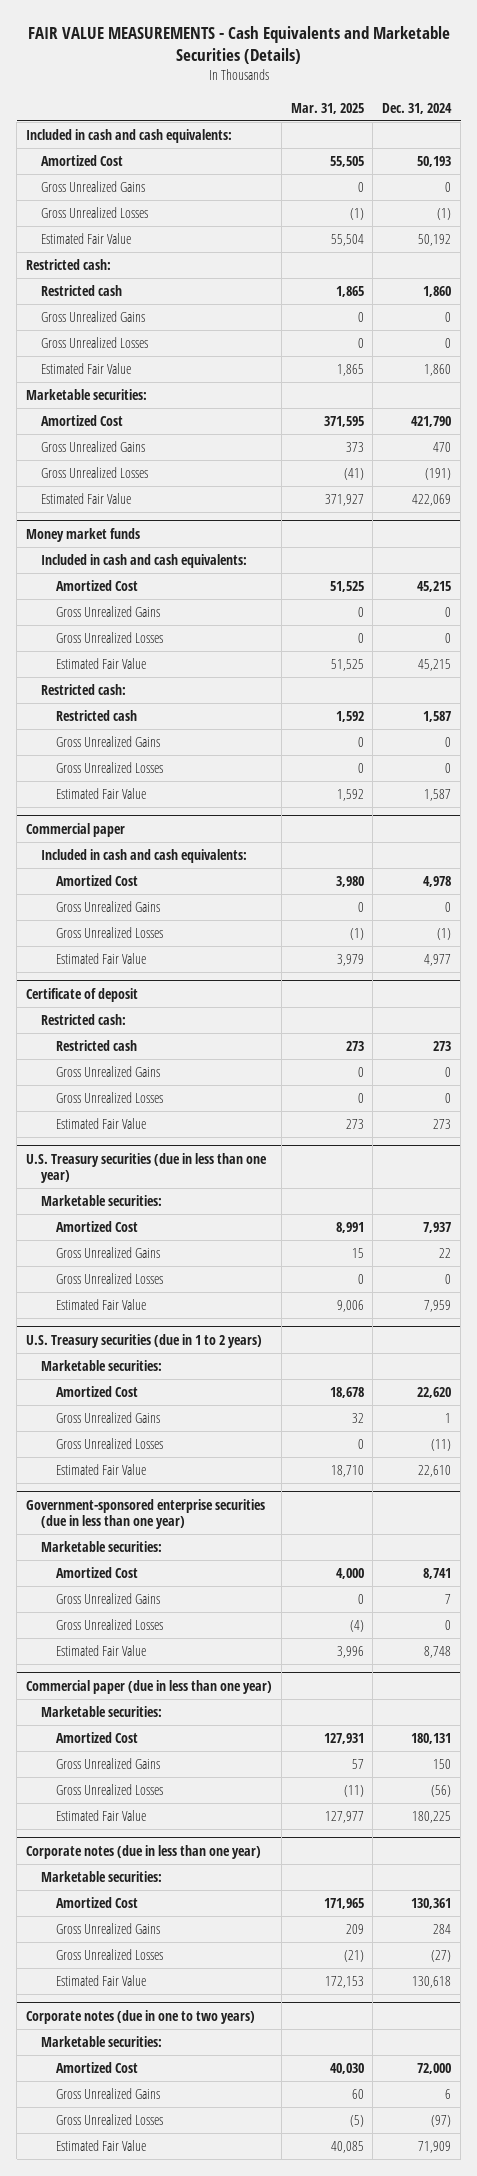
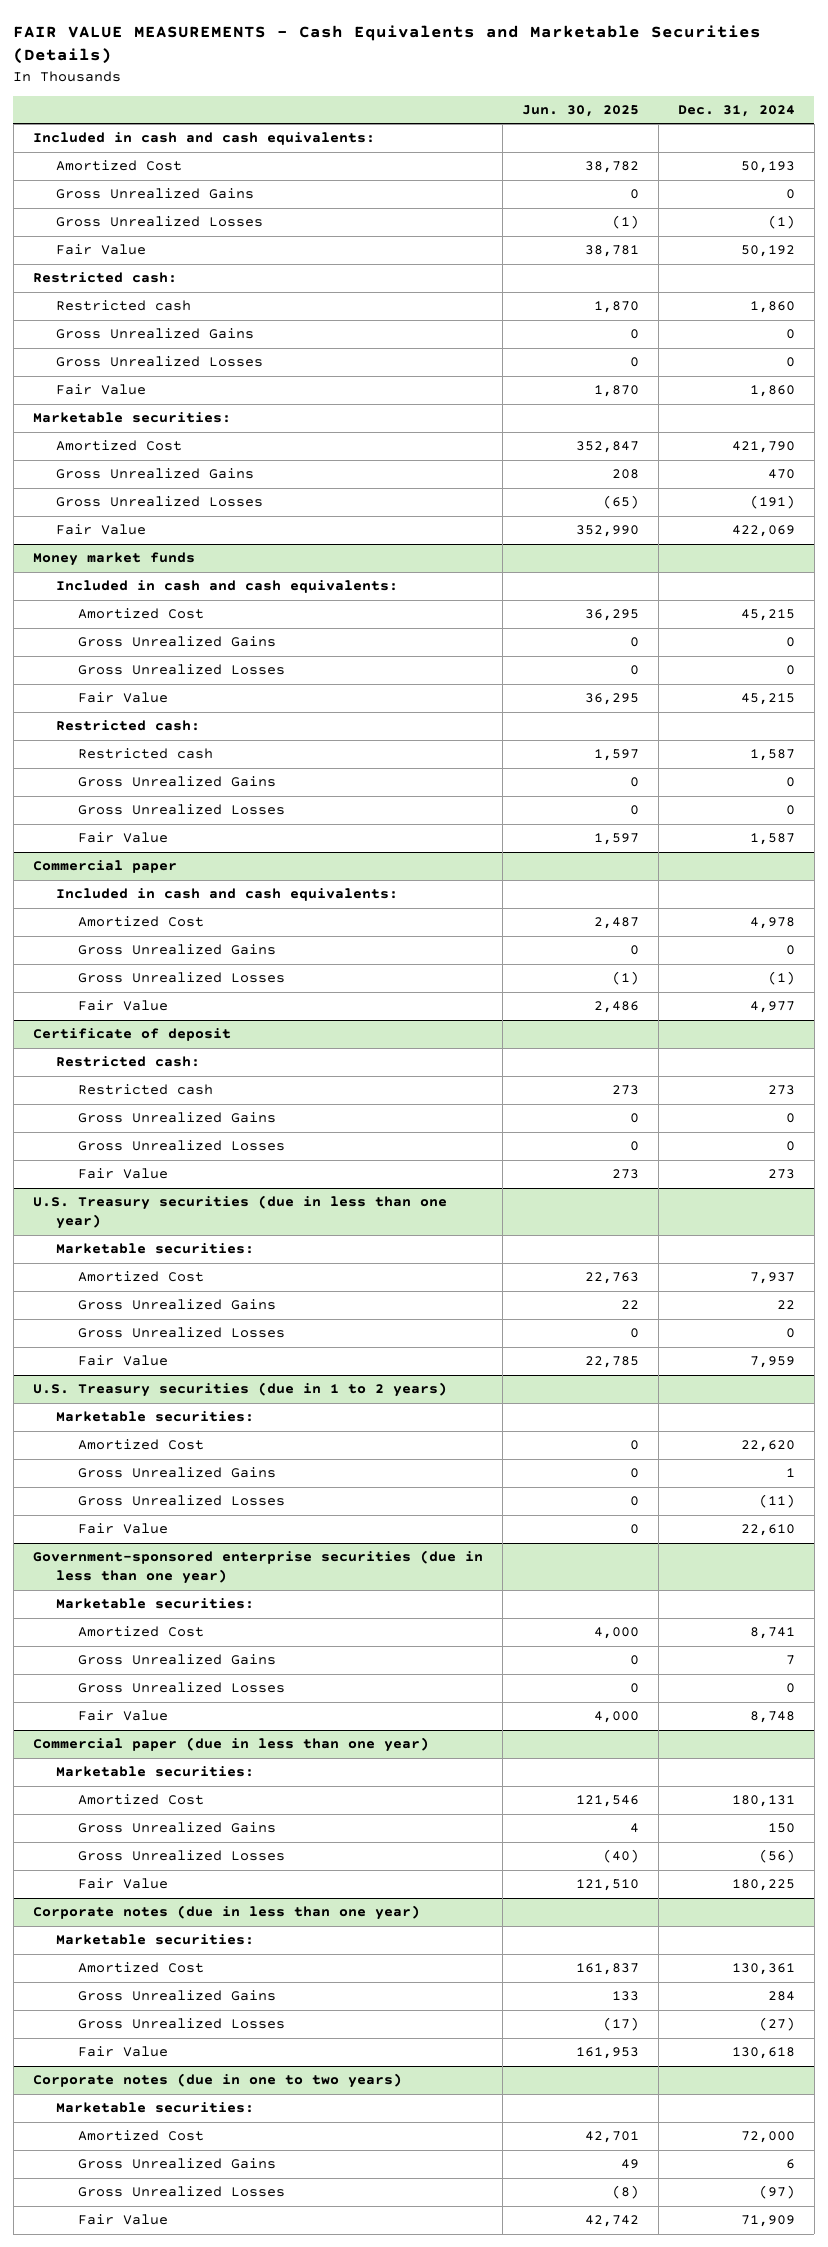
[290,102,364,114] Mar. 31, 2025 -> none
none -> [521,105,639,118] Jun. 30, 2025
[40,233,131,245] Estimated Fair Value -> [55,244,146,256] Fair Value
[40,363,131,375] Estimated Fair Value -> [55,384,146,396] Fair Value
[40,493,131,505] Estimated Fair Value -> [55,524,146,536] Fair Value
[55,658,146,670] Estimated Fair Value -> [78,692,169,704] Fair Value
[55,788,146,800] Estimated Fair Value -> [78,832,169,844] Fair Value
[55,953,146,965] Estimated Fair Value -> [78,1000,169,1012] Fair Value
[55,1118,146,1130] Estimated Fair Value -> [78,1168,169,1180] Fair Value
[55,1299,146,1311] Estimated Fair Value -> [78,1355,169,1367] Fair Value
[55,1464,146,1476] Estimated Fair Value -> [78,1523,169,1535] Fair Value
[55,1645,146,1657] Estimated Fair Value -> [78,1710,169,1722] Fair Value
[55,1810,146,1822] Estimated Fair Value -> [78,1878,169,1890] Fair Value
[55,1975,146,1987] Estimated Fair Value -> [78,2046,169,2058] Fair Value
[55,2140,146,2152] Estimated Fair Value -> [78,2214,169,2226] Fair Value

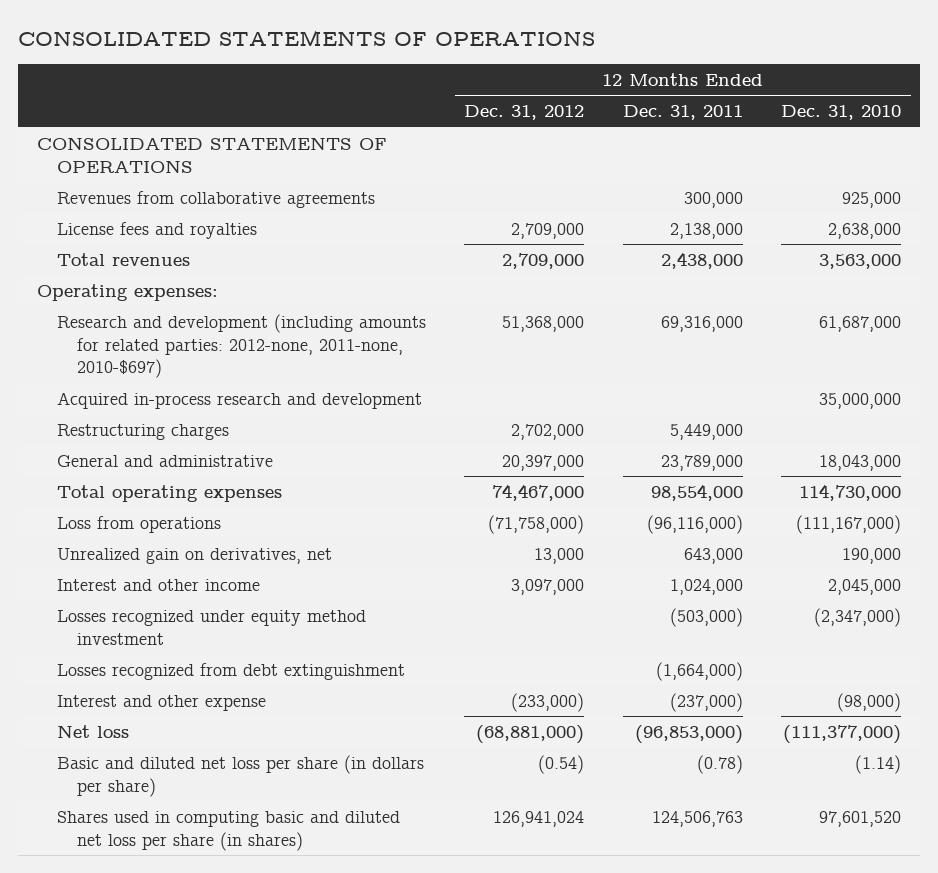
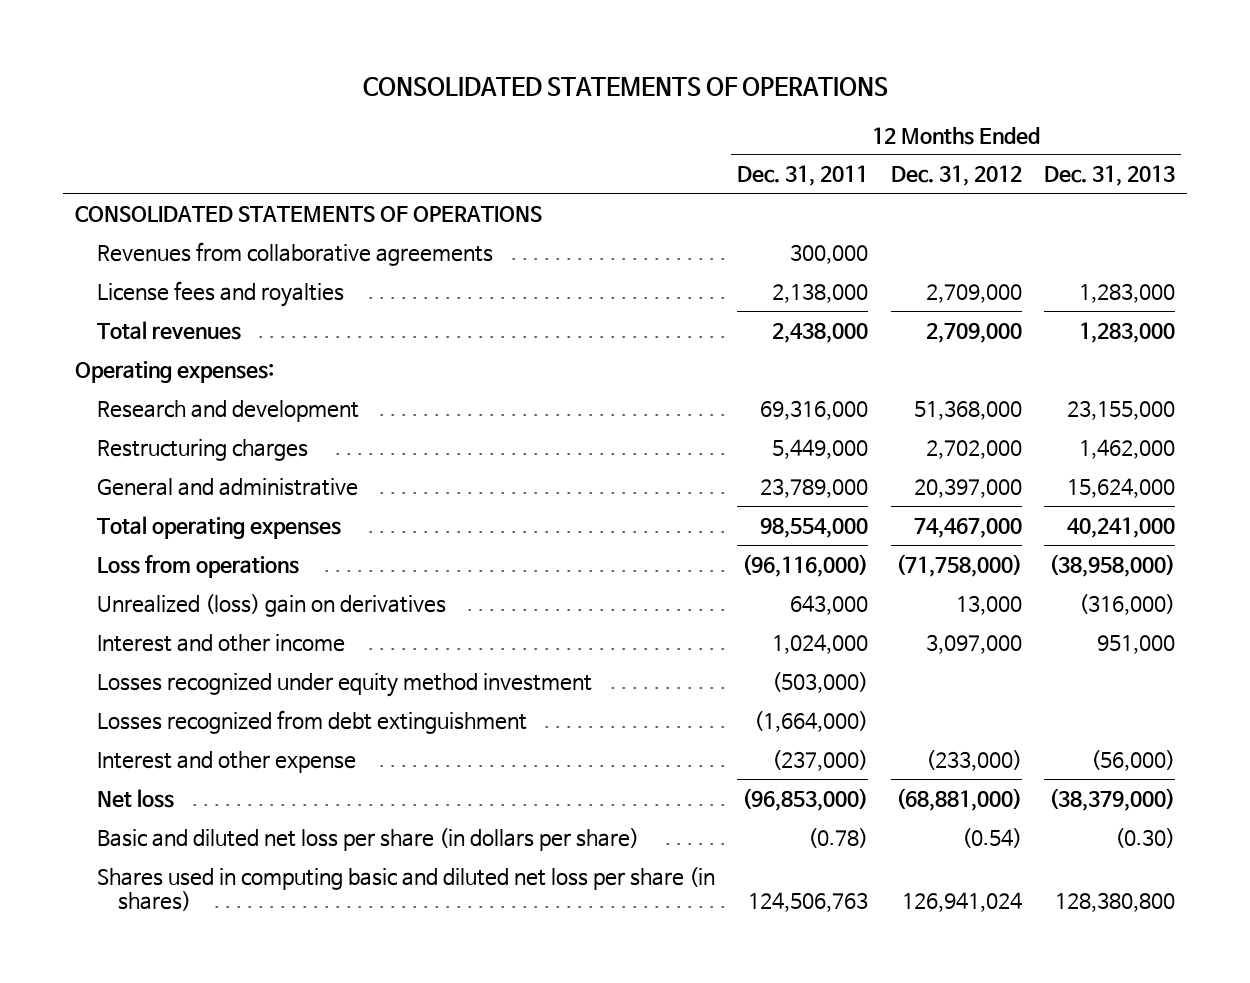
[780,105,901,121] Dec. 31, 2010 -> none
none -> [1044,165,1176,187] Dec. 31, 2013
[56,391,422,409] Acquired in-process research and development -> none
[56,313,426,379] Research and development (including amounts for related parties: 2012-none, 2011-none, 2010-$697) -> [96,399,359,422] Research and development
[56,547,332,564] Unrealized gain on derivatives, net -> [96,593,446,617] Unrealized (loss) gain on derivatives

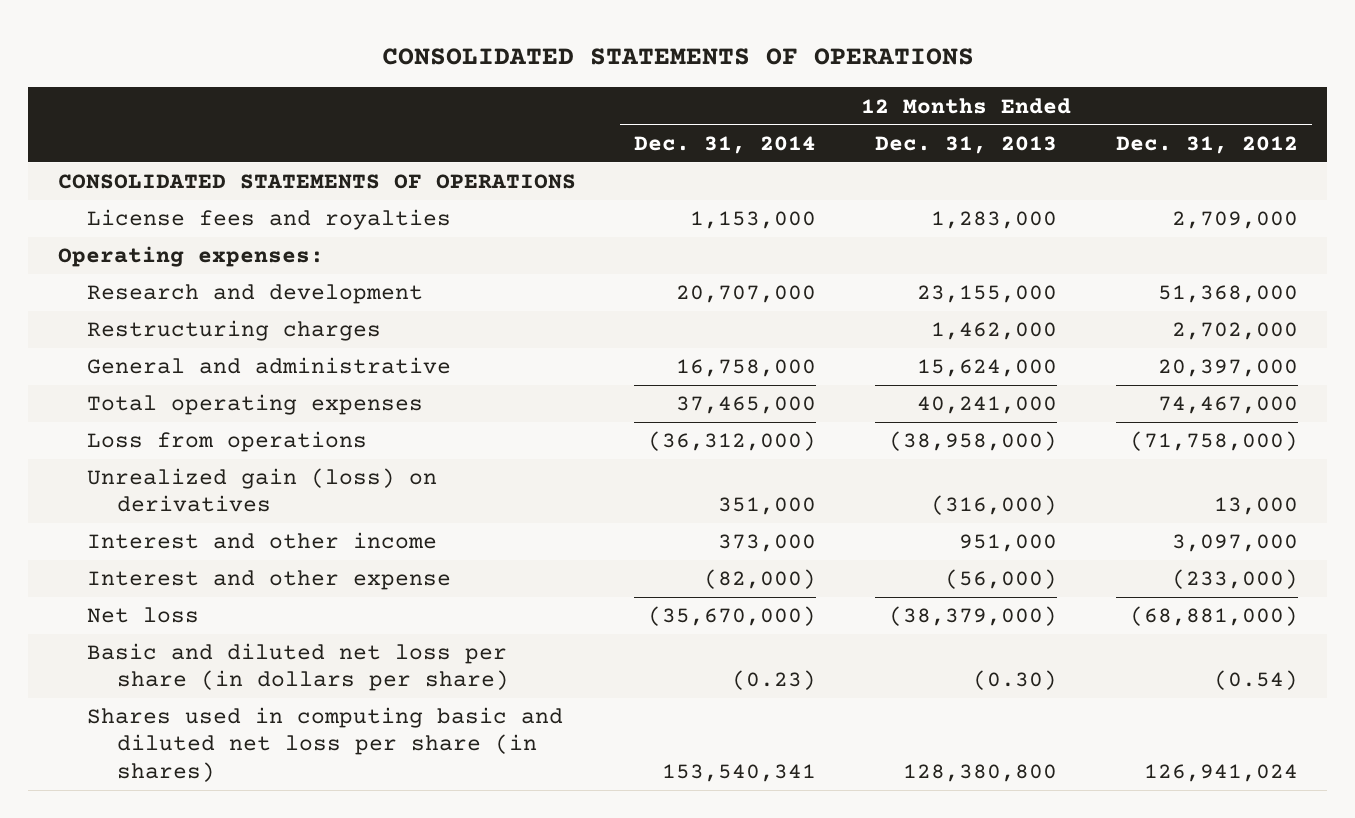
[737,165,869,187] Dec. 31, 2011 -> none
none -> [634,136,817,155] Dec. 31, 2014
[96,241,493,266] Revenues from collaborative agreements -> none
[96,320,241,340] Total revenues -> none
[96,593,446,617] Unrealized (loss) gain on derivatives -> [87,468,438,513] Unrealized gain (loss) on derivatives
[96,672,592,697] Losses recognized under equity method investment -> none
[96,709,527,734] Losses recognized from debt extinguishment -> none

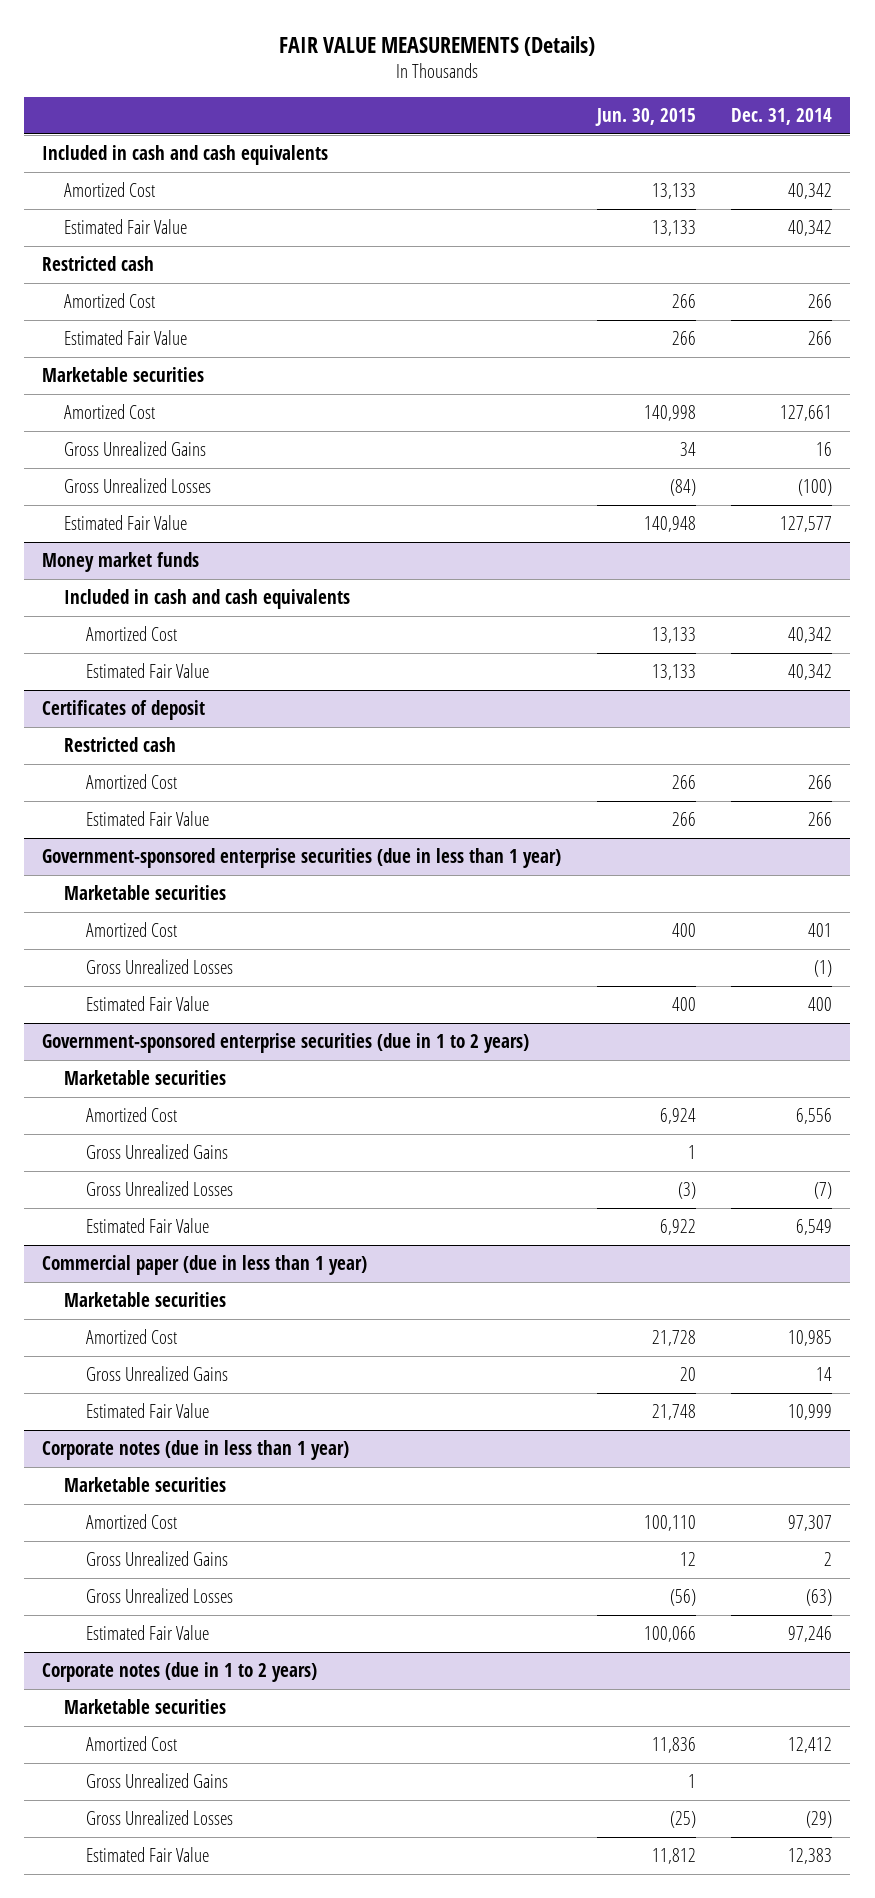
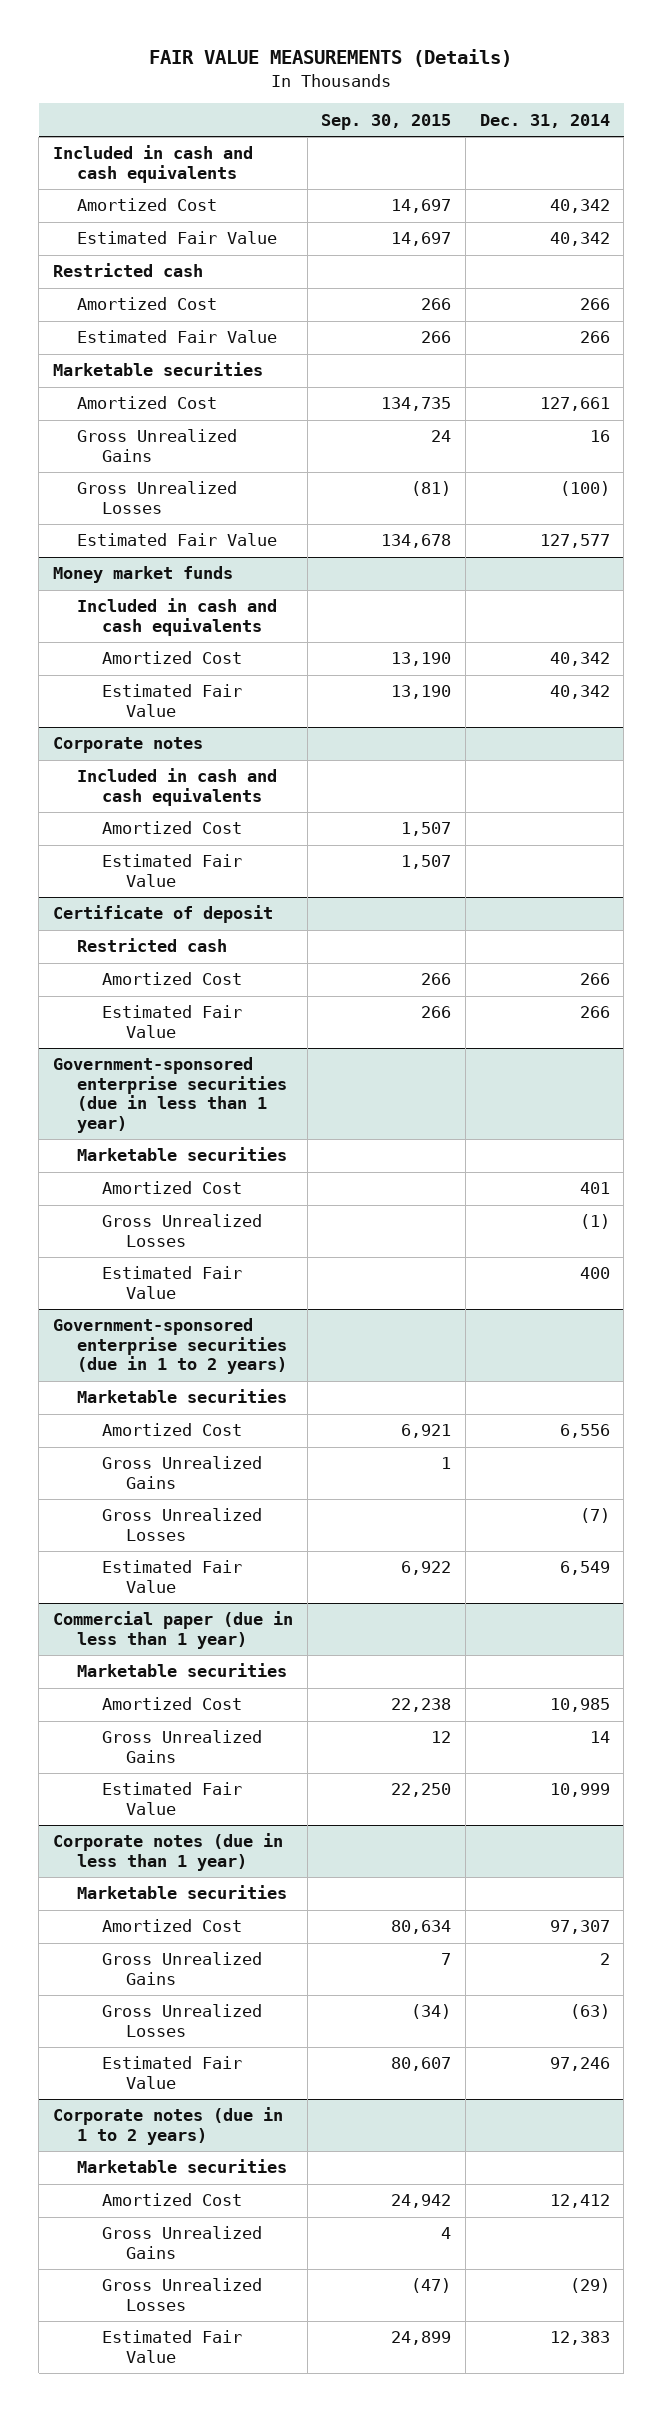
[594,107,696,126] Jun. 30, 2015 -> none
none -> [321,113,452,130] Sep. 30, 2015
none -> [52,737,203,754] Corporate notes
none -> [77,768,278,806] Included in cash and cash equivalents
none -> [101,821,242,835] Amortized Cost
none -> [101,854,242,887] Estimated Fair Value
[42,699,206,720] Certificates of deposit -> [52,905,273,924] Certificate of deposit

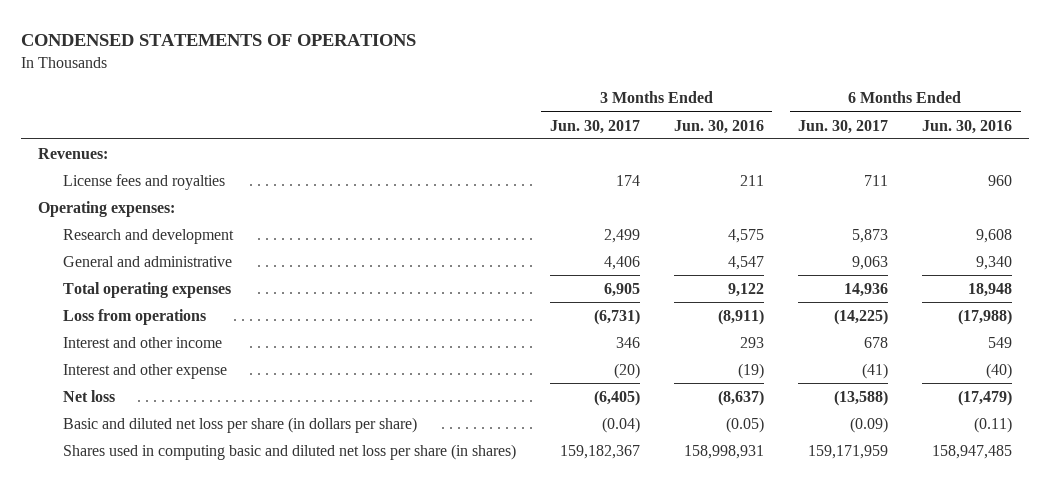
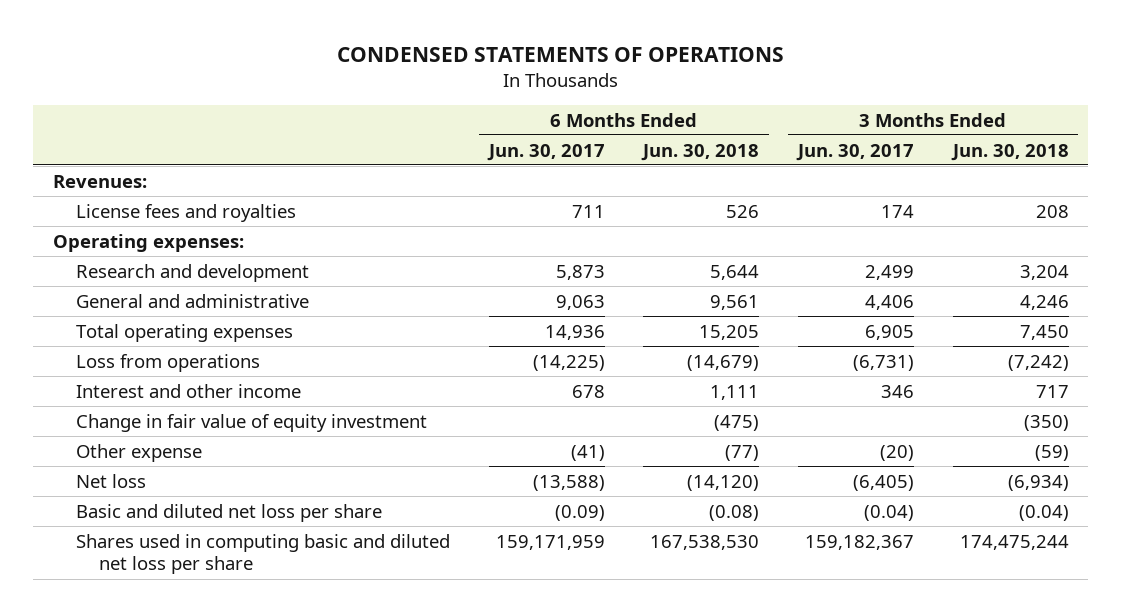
[673,119,764,134] Jun. 30, 2016 -> none
[922,119,1013,134] Jun. 30, 2016 -> none
none -> [641,143,760,161] Jun. 30, 2018
none -> [950,143,1069,161] Jun. 30, 2018
none -> [75,413,427,432] Change in fair value of equity investment
[62,363,227,379] Interest and other expense -> [75,443,202,462] Other expense
[62,416,417,433] Basic and diluted net loss per share (in dollars per share) -> [75,503,382,522] Basic and diluted net loss per share
[62,443,516,460] Shares used in computing basic and diluted net loss per share (in shares) -> [75,533,450,575] Shares used in computing basic and diluted net loss per share

